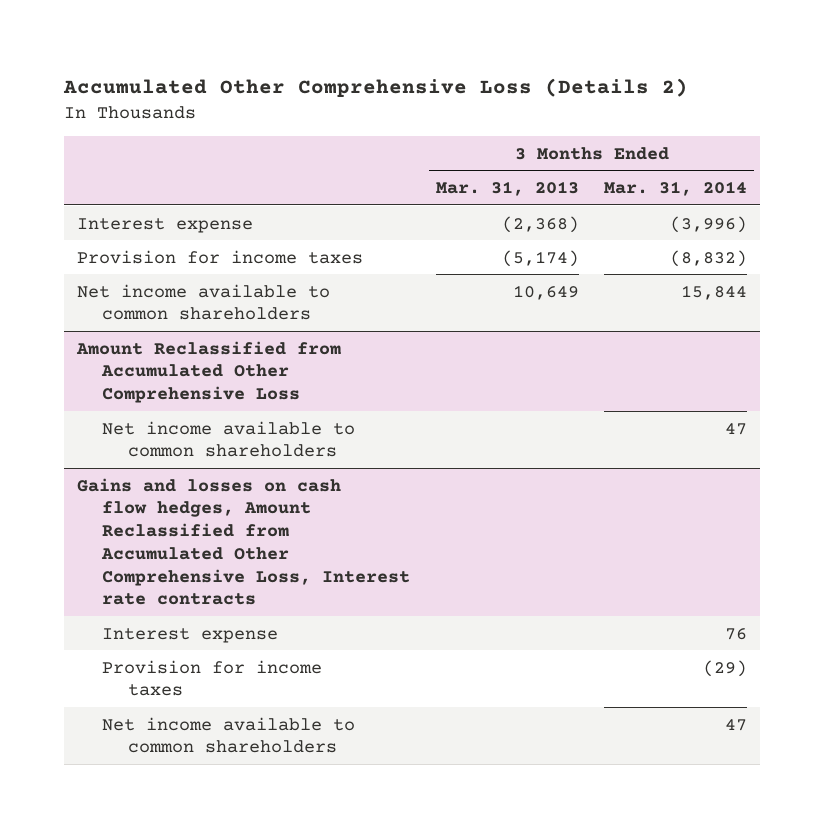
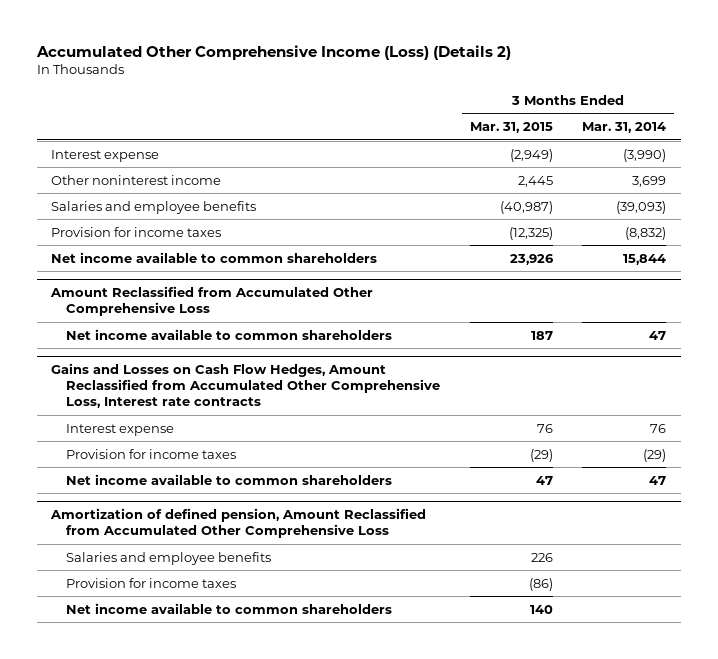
[63,77,689,97] Accumulated Other Comprehensive Loss (Details 2) -> [35,44,511,60] Accumulated Other Comprehensive Income (Loss) (Details 2)
[435,181,579,197] Mar. 31, 2013 -> none
none -> [469,122,553,134] Mar. 31, 2015
[670,215,748,233] (3,996) -> [623,148,667,162] (3,990)
none -> [51,174,222,185] Other noninterest income
none -> [51,200,257,214] Salaries and employee benefits
[76,477,411,606] Gains and losses on cash flow hedges, Amount Reclassified from Accumulated Other Comprehensive Loss, Interest rate contracts -> [51,362,441,409] Gains and Losses on Cash Flow Hedges, Amount Reclassified from Accumulated Other Comprehensive Loss, Interest rate contracts
none -> [50,507,427,538] Amortization of defined pension, Amount Reclassified from Accumulated Other Comprehensive Loss
none -> [66,551,272,565] Salaries and employee benefits
none -> [66,577,237,588] Provision for income taxes
none -> [66,602,393,614] Net income available to common shareholders

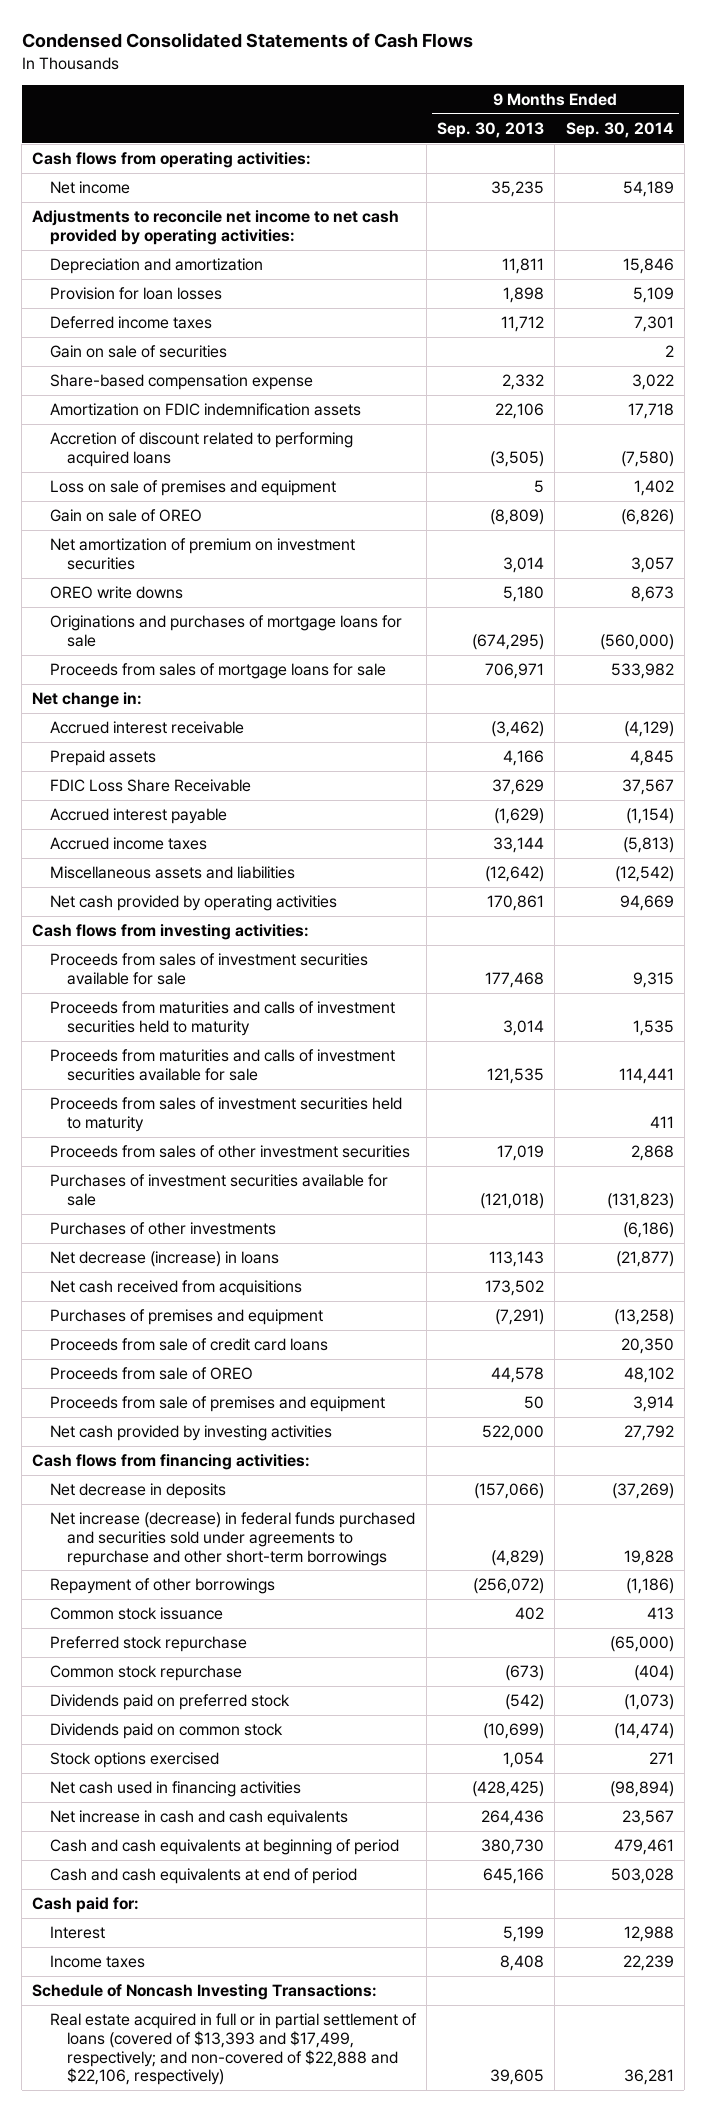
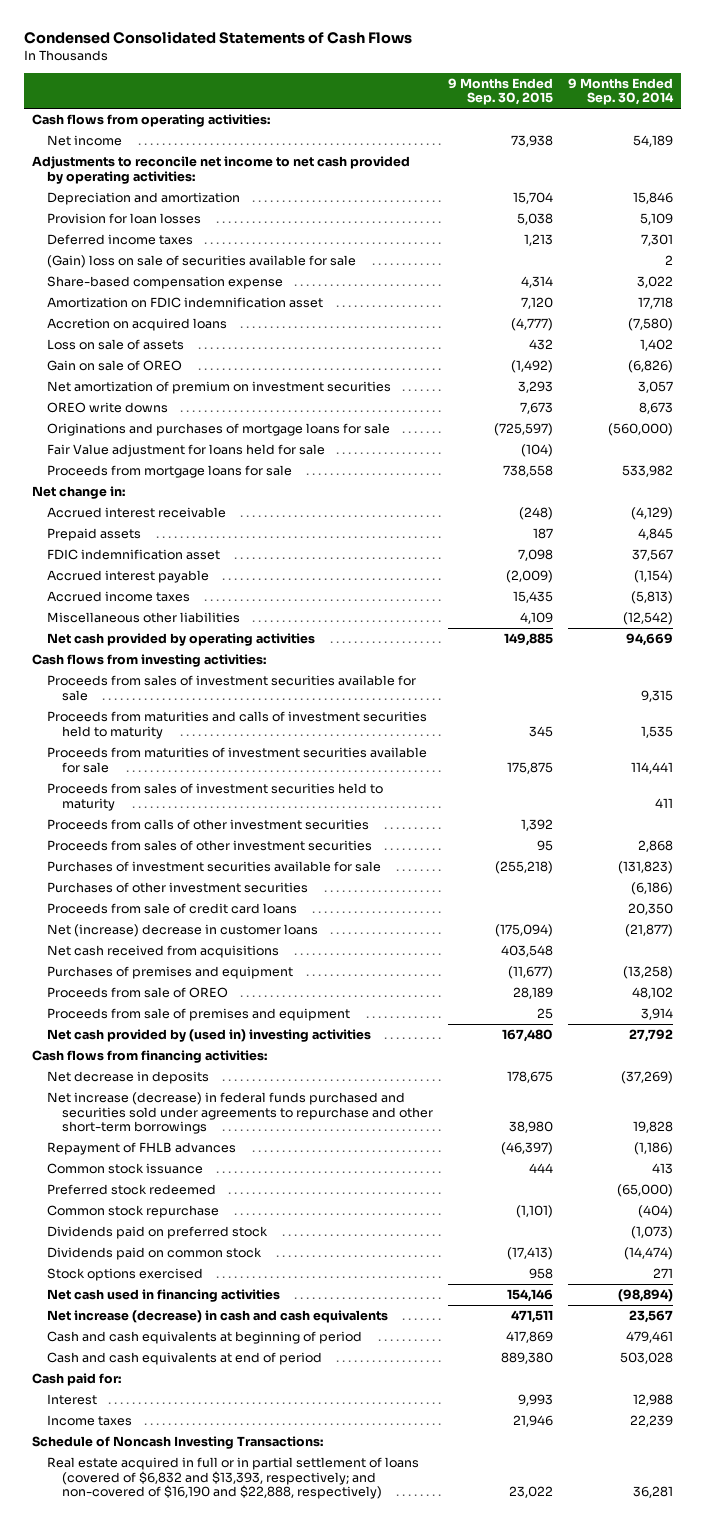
[437,121,545,138] Sep. 30, 2013 -> none
none -> [448,77,554,106] 9 Months Ended Sep. 30, 2015
[49,345,227,359] Gain on sale of securities -> [46,255,356,269] (Gain) loss on sale of securities available for sale
[49,403,361,417] Amortization on FDIC indemnification assets -> [46,297,323,309] Amortization on FDIC indemnification asset
[49,432,353,467] Accretion of discount related to performing acquired loans -> [46,318,227,332] Accretion on acquired loans
[49,480,336,497] Loss on sale of premises and equipment -> [46,339,184,351] Loss on sale of assets
none -> [46,444,325,458] Fair Value adjustment for loans held for sale
[49,663,386,680] Proceeds from sales of mortgage loans for sale -> [46,465,292,479] Proceeds from mortgage loans for sale
[49,779,251,793] FDIC Loss Share Receivable -> [46,549,220,561] FDIC indemnification asset
[49,866,295,880] Miscellaneous assets and liabilities -> [46,612,240,624] Miscellaneous other liabilities
[49,1049,395,1081] Proceeds from maturities and calls of investment securities available for sale -> [46,747,427,773] Proceeds from maturities of investment securities available for sale
none -> [46,819,369,831] Proceeds from calls of other investment securities
[49,1222,276,1236] Purchases of other investments -> [46,882,308,894] Purchases of other investment securities
[49,1338,328,1352] Proceeds from sale of credit card loans -> [46,903,297,915] Proceeds from sale of credit card loans
[49,1251,279,1268] Net decrease (increase) in loans -> [46,924,318,938] Net (increase) decrease in customer loans
[49,1425,332,1442] Net cash provided by investing activities -> [46,1029,371,1043] Net cash provided by (used in) investing activities
[49,1578,275,1595] Repayment of other borrowings -> [46,1142,236,1156] Repayment of FHLB advances
[49,1636,247,1653] Preferred stock repurchase -> [46,1184,216,1196] Preferred stock redeemed
[49,1810,348,1827] Net increase in cash and cash equivalents -> [46,1310,388,1324] Net increase (decrease) in cash and cash equivalents
[49,2013,417,2086] Real estate acquired in full or in partial settlement of loans (covered of $13,393 and $17,499, respectively; and non-covered of $22,888 and $22,106, respectively) -> [46,1457,419,1500] Real estate acquired in full or in partial settlement of loans (covered of $6,832 and $13,393, respectively; and non-covered of $16,190 and $22,888, respectively)

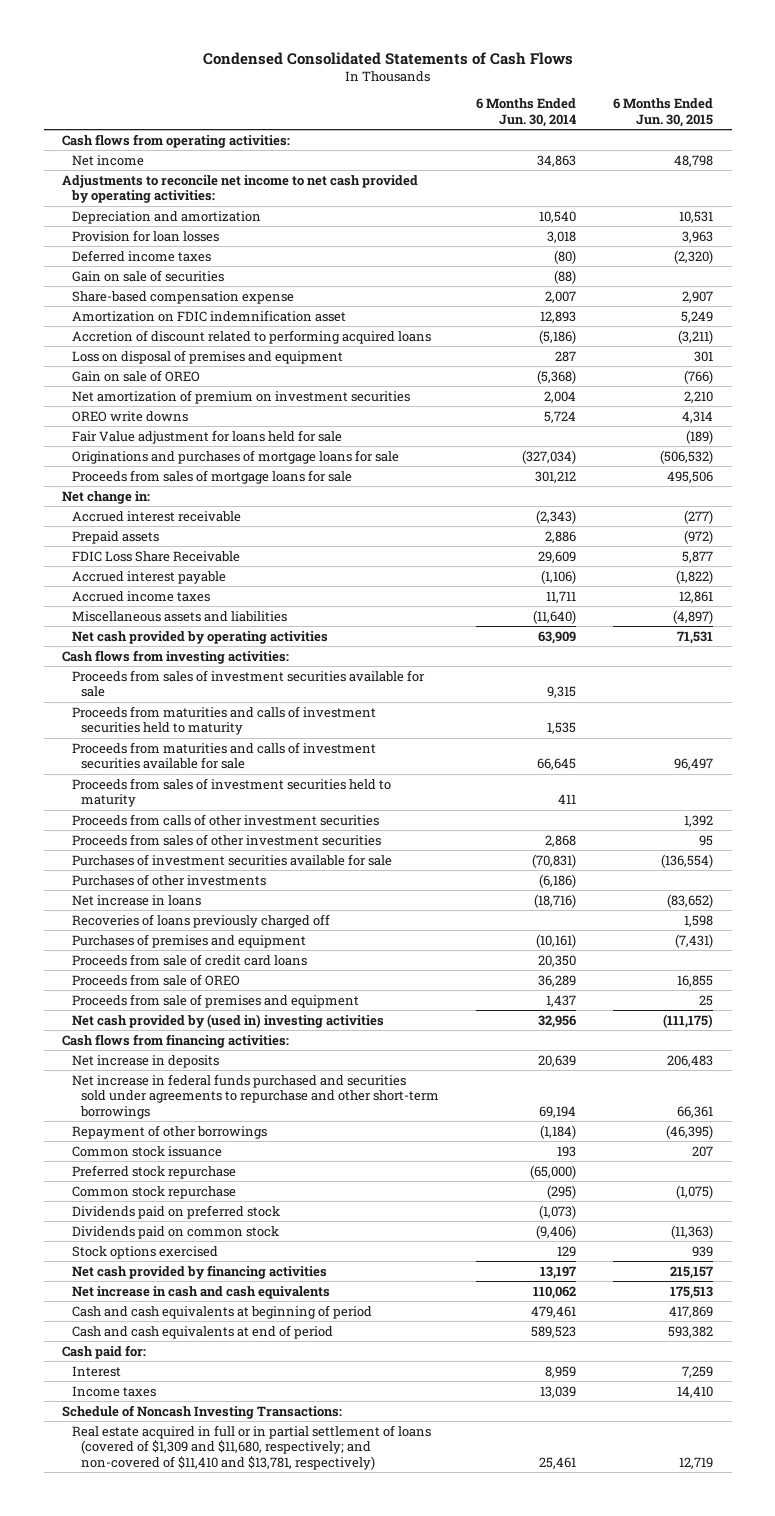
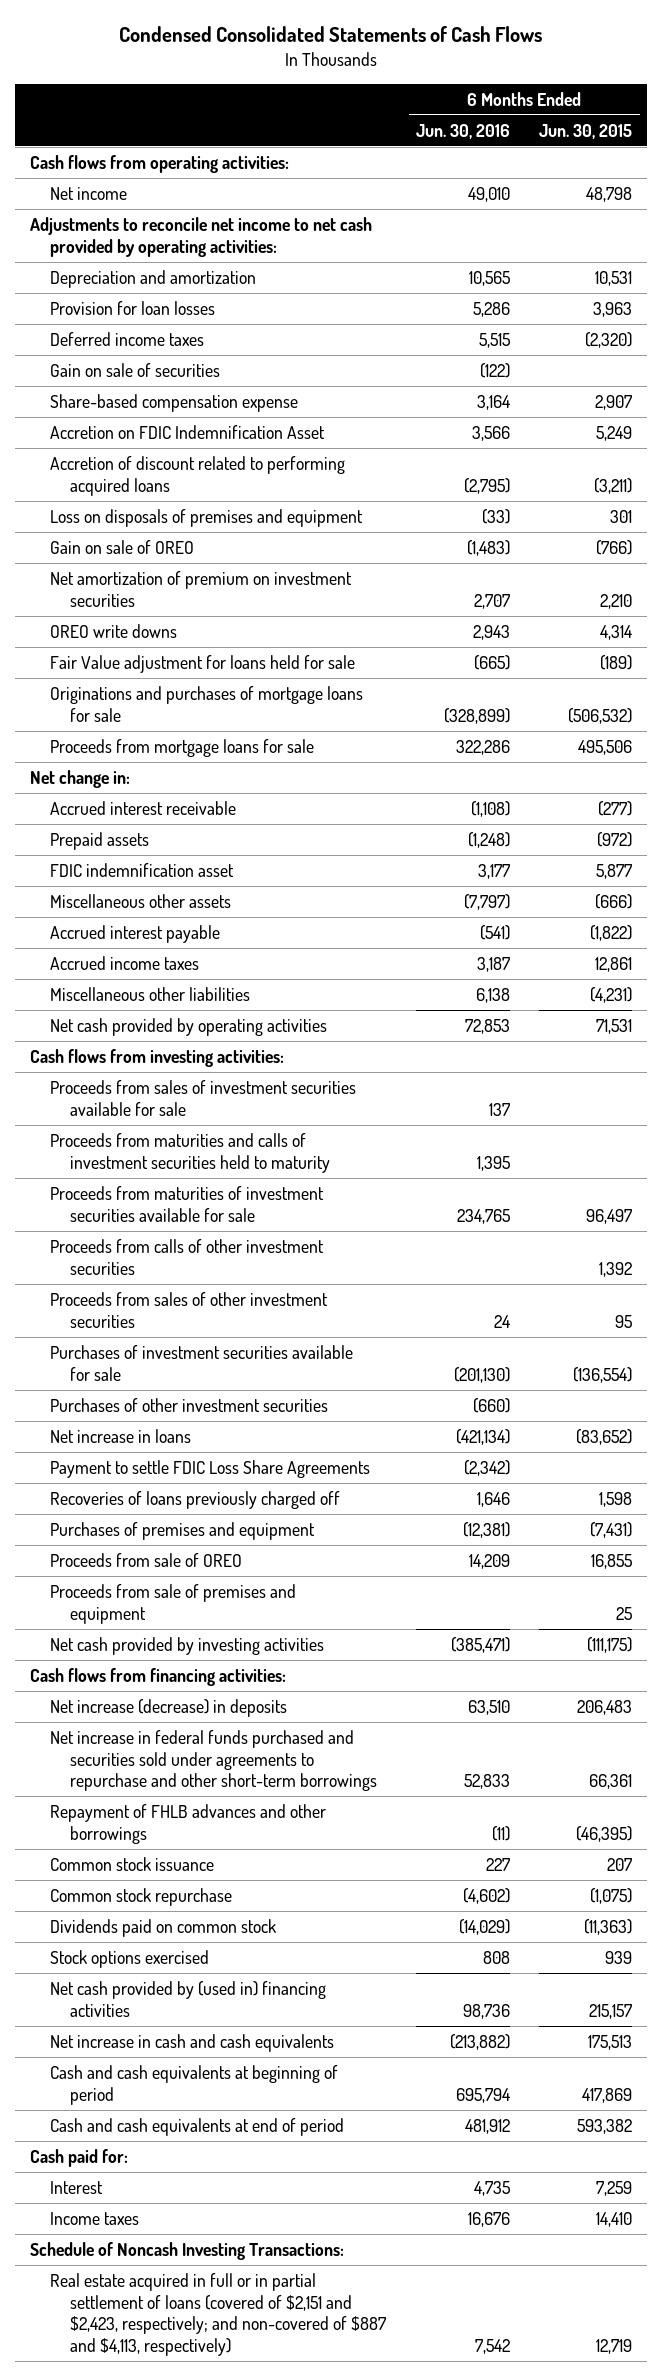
[476,98,577,127] 6 Months Ended Jun. 30, 2014 -> none
none -> [415,123,510,139] Jun. 30, 2016
[71,309,346,322] Amortization on FDIC indemnification asset -> [50,424,326,439] Accretion on FDIC Indemnification Asset
[71,349,343,364] Loss on disposal of premises and equipment -> [50,508,364,527] Loss on disposals of premises and equipment
[71,469,352,484] Proceeds from sales of mortgage loans for sale -> [50,738,315,757] Proceeds from mortgage loans for sale
[71,550,240,562] FDIC Loss Share Receivable -> [50,862,235,877] FDIC indemnification asset
none -> [50,893,232,908] Miscellaneous other assets
[71,610,287,622] Miscellaneous assets and liabilities -> none
none -> [50,986,251,1001] Miscellaneous other liabilities
[71,777,391,808] Proceeds from sales of investment securities held to maturity -> none
[71,741,376,770] Proceeds from maturities and calls of investment securities available for sale -> [50,1185,325,1222] Proceeds from maturities of investment securities available for sale
[71,873,266,886] Purchases of other investments -> [50,1397,329,1412] Purchases of other investment securities
none -> [50,1459,371,1478] Payment to settle FDIC Loss Share Agreements
[71,953,307,966] Proceeds from sale of credit card loans -> none
[71,1013,384,1028] Net cash provided by (used in) investing activities -> [50,1636,325,1655] Net cash provided by investing activities
[71,1054,219,1068] Net increase in deposits -> [50,1698,288,1717] Net increase (decrease) in deposits
[71,1124,267,1139] Repayment of other borrowings -> [50,1803,327,1844] Repayment of FHLB advances and other borrowings
[71,1164,236,1179] Preferred stock repurchase -> none
[71,1204,280,1219] Dividends paid on preferred stock -> none
[71,1264,327,1279] Net cash provided by financing activities -> [50,1980,327,2017] Net cash provided by (used in) financing activities
[71,1424,431,1470] Real estate acquired in full or in partial settlement of loans (covered of $1,309 and $11,680, respectively; and non-covered of $11,410 and $13,781, respectively) -> [50,2272,387,2356] Real estate acquired in full or in partial settlement of loans (covered of $2,151 and $2,423, respectively; and non-covered of $887 and $4,113, respectively)

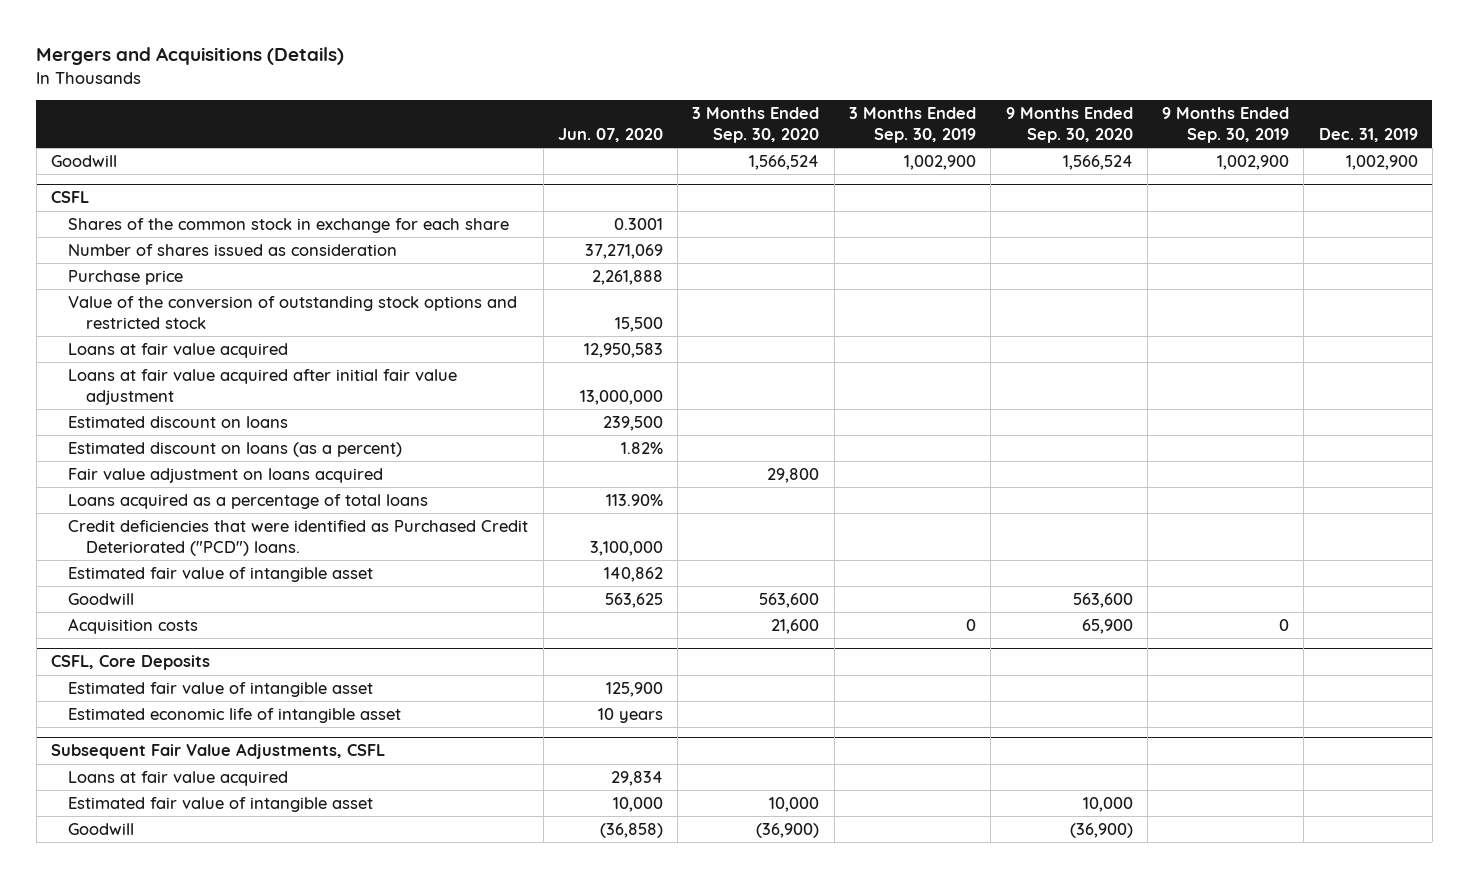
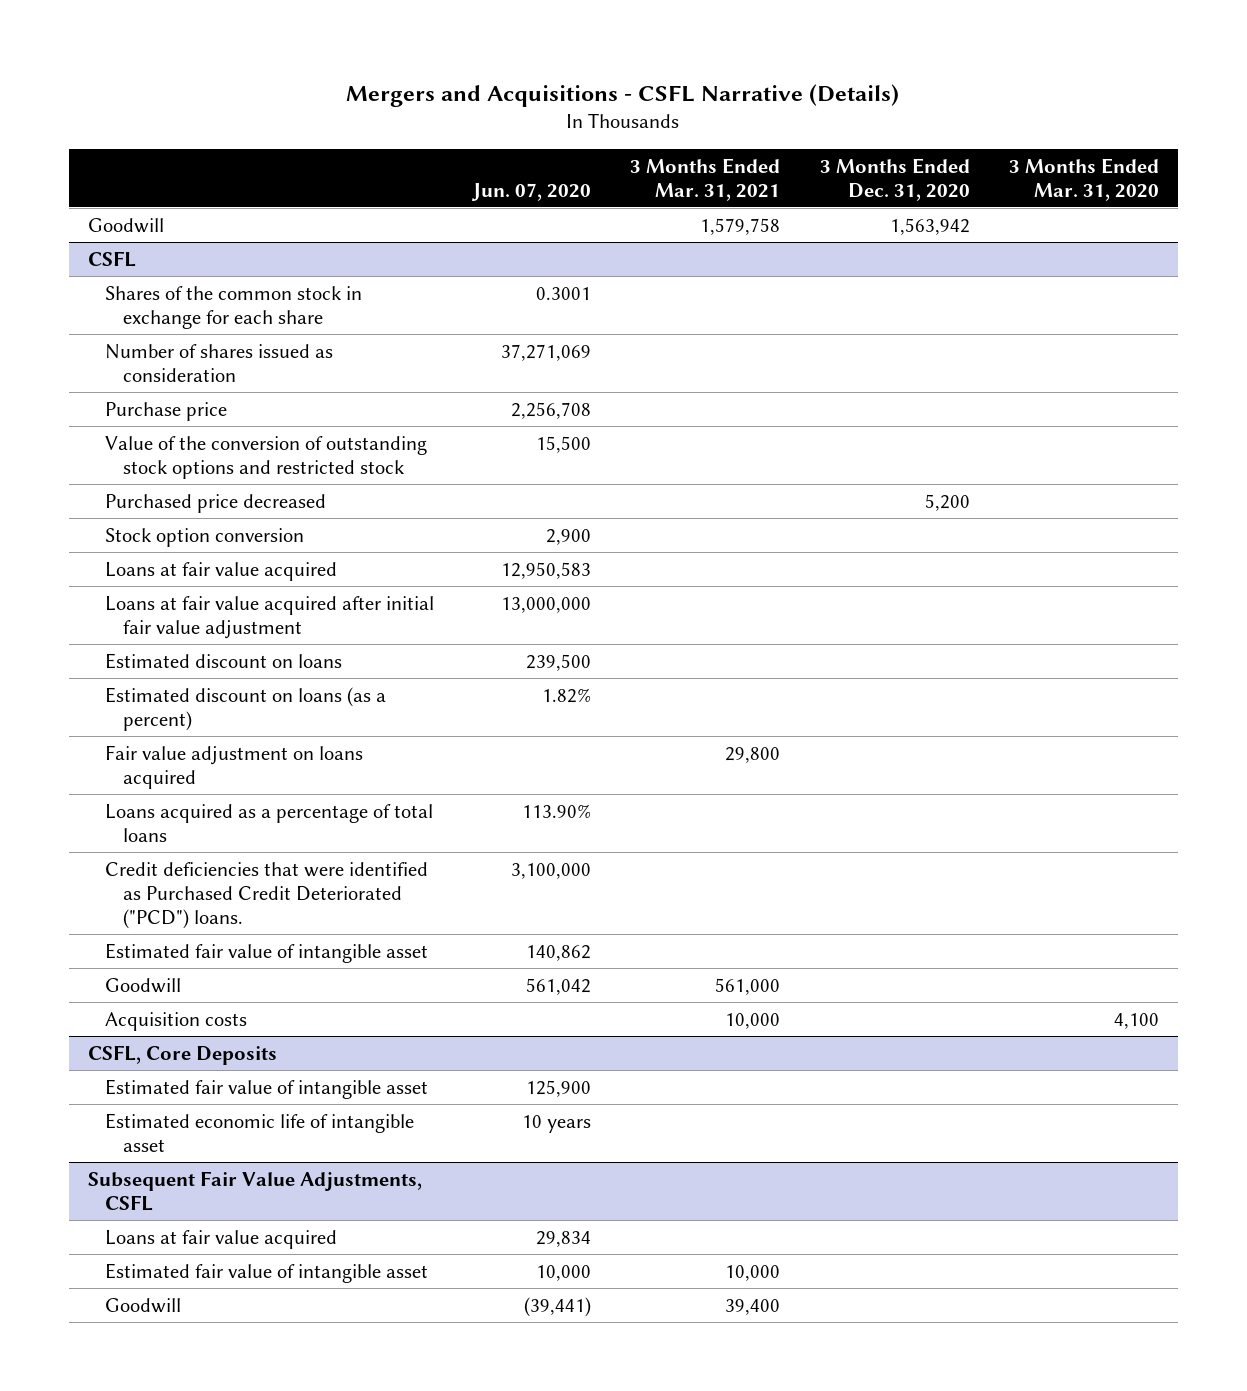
[36,47,345,66] Mergers and Acquisitions (Details) -> [346,83,900,107] Mergers and Acquisitions - CSFL Narrative (Details)
[692,107,820,143] 3 Months Ended Sep. 30, 2020 -> none
[848,107,976,143] 3 Months Ended Sep. 30, 2019 -> none
[1005,107,1133,143] 9 Months Ended Sep. 30, 2020 -> none
[1162,107,1290,143] 9 Months Ended Sep. 30, 2019 -> none
[1318,127,1418,142] Dec. 31, 2019 -> none
none -> [630,157,781,201] 3 Months Ended Mar. 31, 2021
none -> [819,157,970,201] 3 Months Ended Dec. 31, 2020
none -> [1008,157,1159,201] 3 Months Ended Mar. 31, 2020
[591,270,663,286] 2,261,888 -> [511,401,592,419] 2,256,708
none -> [105,493,327,513] Purchased price decreased
none -> [105,527,305,547] Stock option conversion
[604,593,663,609] 563,625 -> [526,977,592,995] 561,042
[599,823,663,839] (36,858) -> [524,1296,592,1317] (39,441)

